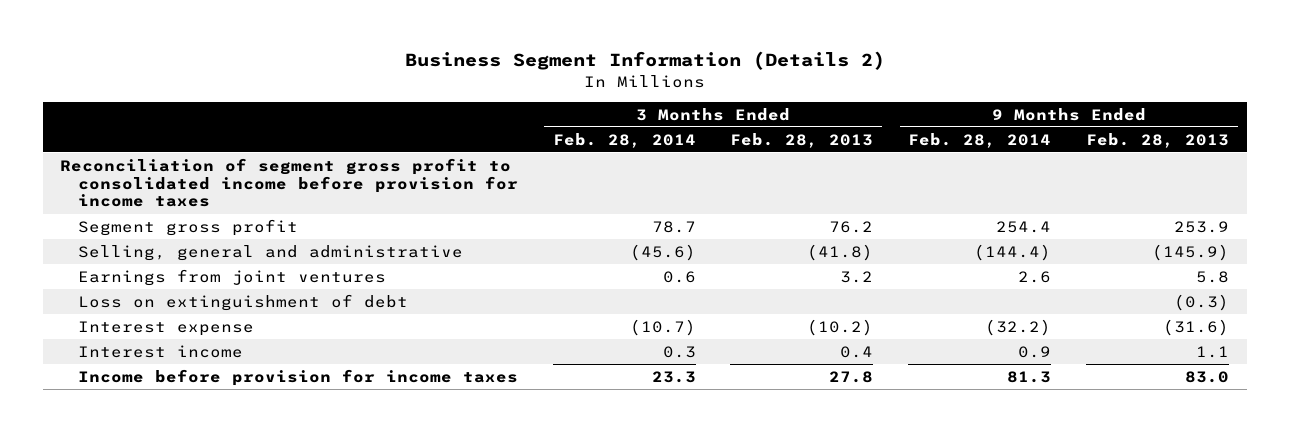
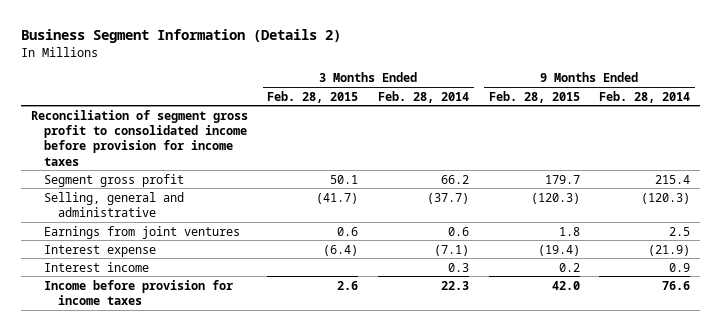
[730,132,874,148] Feb. 28, 2013 -> none
[1086,132,1230,148] Feb. 28, 2013 -> none
none -> [267,90,359,103] Feb. 28, 2015
none -> [488,90,580,103] Feb. 28, 2015
[77,293,408,311] Loss on extinguishment of debt -> none
[651,220,696,233] 78.7 -> [441,174,470,184] 66.2
[996,220,1052,233] 254.4 -> [655,174,691,184] 215.4
[629,243,696,261] (45.6) -> [427,192,470,204] (37.7)
[974,243,1052,261] (144.4) -> [641,192,691,204] (120.3)
[1018,270,1052,283] 2.6 -> [669,226,691,236] 2.5
[629,318,696,336] (10.7) -> [434,244,470,256] (7.1)
[985,318,1052,336] (32.2) -> [648,244,691,256] (21.9)
[651,370,696,383] 23.3 -> [441,280,470,290] 22.3
[1007,370,1052,383] 81.3 -> [662,280,691,290] 76.6

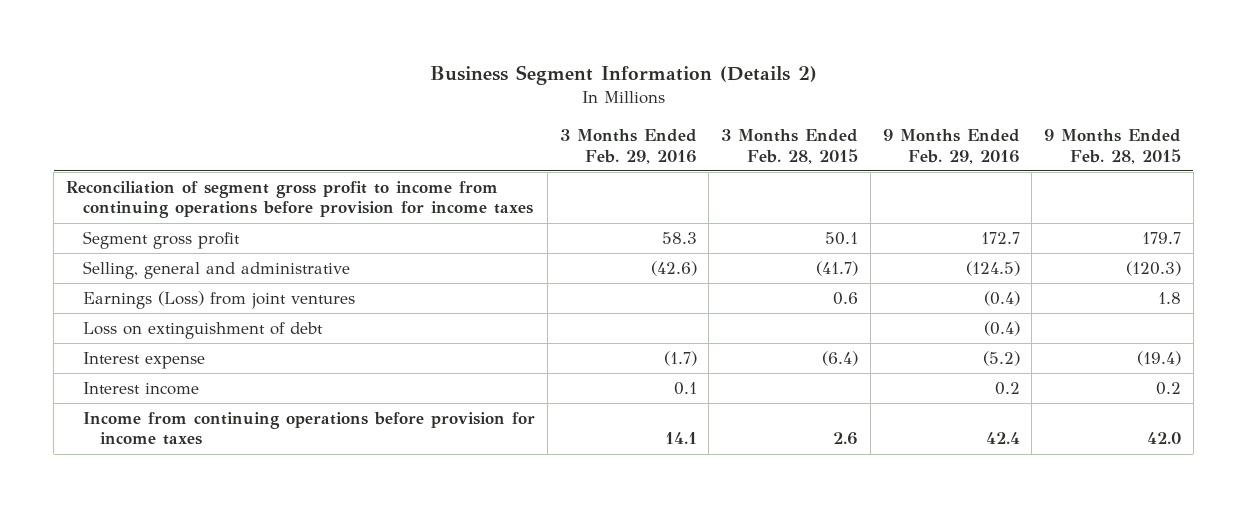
[378,90,470,103] Feb. 28, 2014 -> none
[599,90,691,103] Feb. 28, 2014 -> none
none -> [559,128,697,164] 3 Months Ended Feb. 29, 2016
none -> [882,128,1020,164] 9 Months Ended Feb. 29, 2016
[30,109,248,166] Reconciliation of segment gross profit to consolidated income before provision for income taxes -> [66,180,534,219] Reconciliation of segment gross profit to income from continuing operations before provision for income taxes
[44,225,241,239] Earnings from joint ventures -> [83,290,356,309] Earnings (Loss) from joint ventures
none -> [83,321,324,339] Loss on extinguishment of debt
[44,279,234,305] Income before provision for income taxes -> [83,411,536,446] Income from continuing operations before provision for income taxes

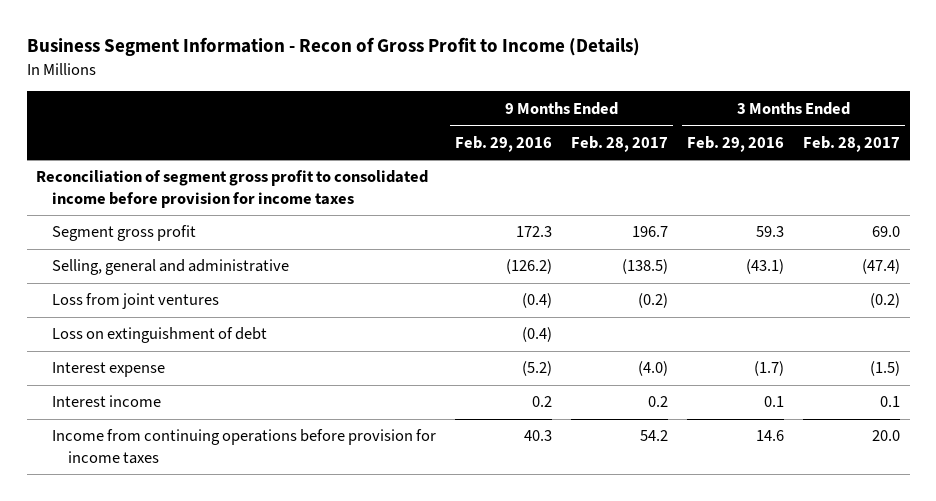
[429,65,817,86] Business Segment Information (Details 2) -> [26,37,640,57] Business Segment Information - Recon of Gross Profit to Income (Details)
[721,128,859,164] 3 Months Ended Feb. 28, 2015 -> none
[1043,128,1181,164] 9 Months Ended Feb. 28, 2015 -> none
none -> [571,135,669,152] Feb. 28, 2017
none -> [803,135,901,152] Feb. 28, 2017
[66,180,534,219] Reconciliation of segment gross profit to income from continuing operations before provision for income taxes -> [36,170,429,208] Reconciliation of segment gross profit to consolidated income before provision for income taxes
[661,231,697,244] 58.3 -> [756,226,785,238] 59.3
[980,231,1020,244] 172.7 -> [516,226,553,238] 172.3
[650,260,697,276] (42.6) -> [746,259,785,275] (43.1)
[965,260,1020,276] (124.5) -> [506,259,553,275] (126.2)
[83,290,356,309] Earnings (Loss) from joint ventures -> [52,293,220,310] Loss from joint ventures
[664,432,697,445] 14.1 -> [756,430,785,442] 14.6
[985,432,1020,445] 42.4 -> [524,430,553,442] 40.3

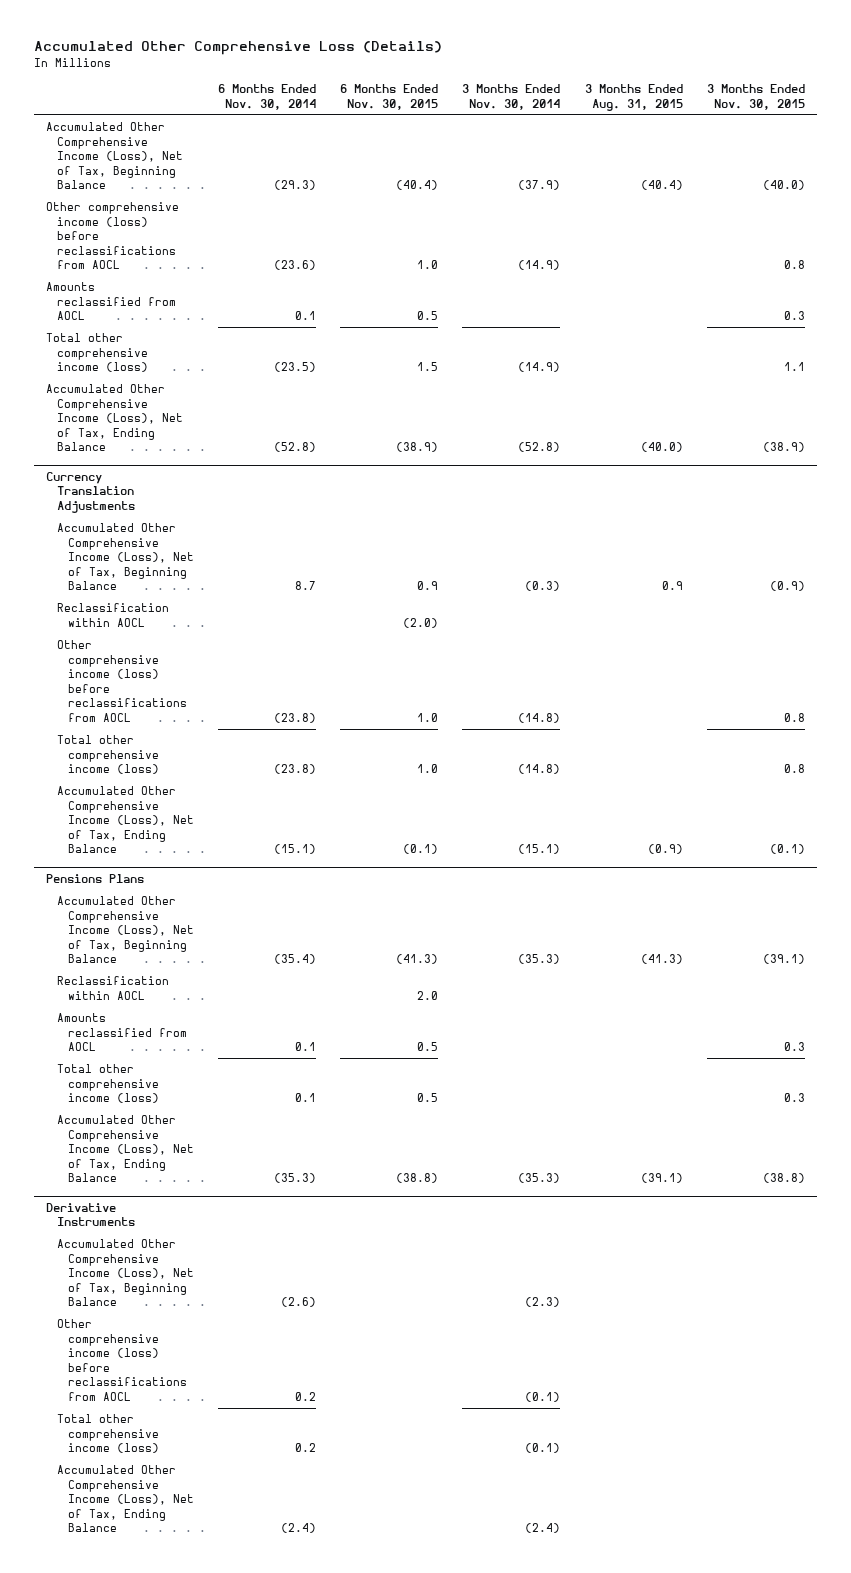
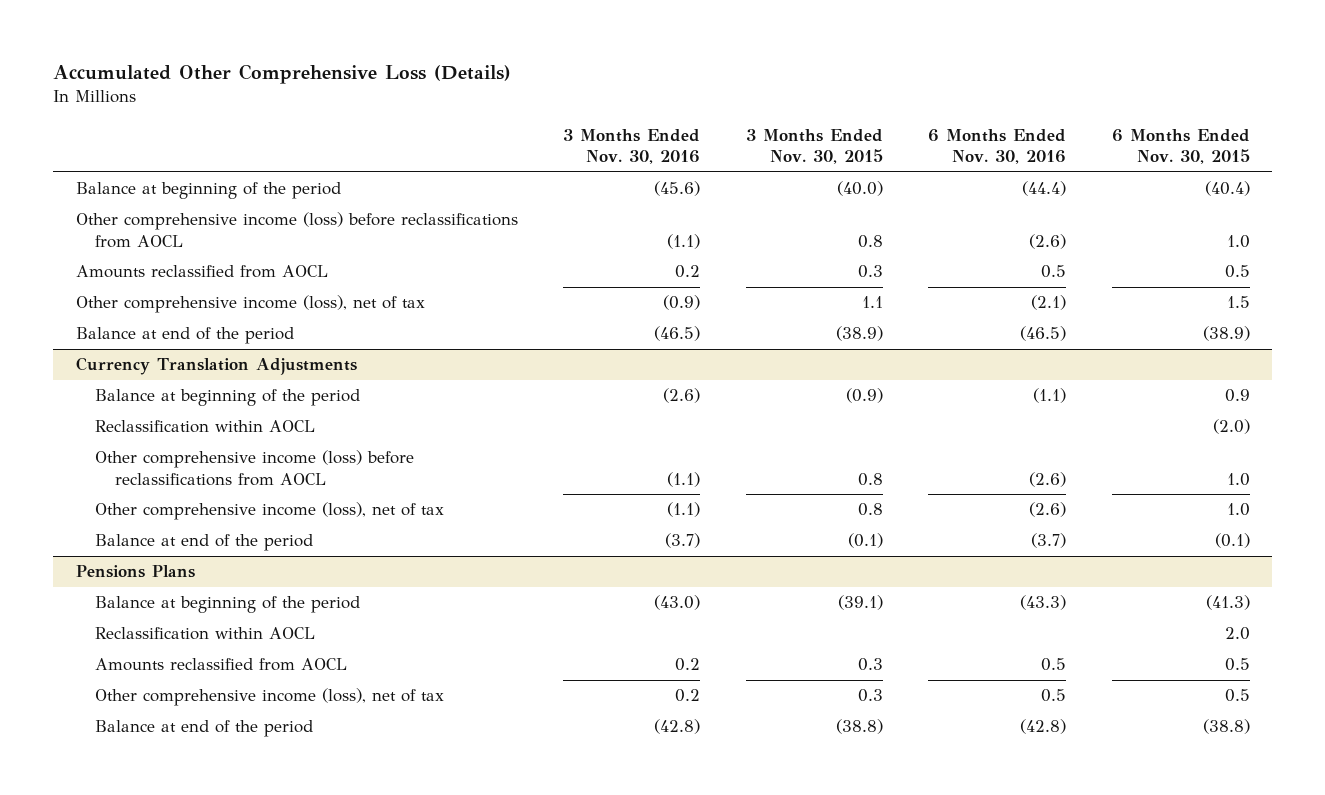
[218,84,317,110] 6 Months Ended Nov. 30, 2014 -> none
[462,84,561,110] 3 Months Ended Nov. 30, 2014 -> none
[584,84,683,111] 3 Months Ended Aug. 31, 2015 -> none
none -> [563,128,701,164] 3 Months Ended Nov. 30, 2016
none -> [928,128,1067,164] 6 Months Ended Nov. 30, 2016
[46,122,184,190] Accumulated Other Comprehensive Income (Loss), Net of Tax, Beginning Balance -> [75,182,341,200] Balance at beginning of the period
[46,333,149,373] Total other comprehensive income (loss) -> [75,295,425,314] Other comprehensive income (loss), net of tax
[46,384,184,452] Accumulated Other Comprehensive Income (Loss), Net of Tax, Ending Balance -> [75,327,294,345] Balance at end of the period
[57,523,195,591] Accumulated Other Comprehensive Income (Loss), Net of Tax, Beginning Balance -> [95,389,361,407] Balance at beginning of the period
[57,735,160,775] Total other comprehensive income (loss) -> [95,502,445,521] Other comprehensive income (loss), net of tax
[57,786,195,854] Accumulated Other Comprehensive Income (Loss), Net of Tax, Ending Balance -> [95,534,314,552] Balance at end of the period
[57,896,195,964] Accumulated Other Comprehensive Income (Loss), Net of Tax, Beginning Balance -> [95,596,361,614] Balance at beginning of the period
[46,1202,136,1227] Derivative Instruments -> none
[57,1239,195,1307] Accumulated Other Comprehensive Income (Loss), Net of Tax, Beginning Balance -> none
[57,1319,188,1401] Other comprehensive income (loss) before reclassifications from AOCL -> none
[57,1414,160,1454] Total other comprehensive income (loss) -> none
[57,1465,195,1533] Accumulated Other Comprehensive Income (Loss), Net of Tax, Ending Balance -> none
[57,1064,160,1104] Total other comprehensive income (loss) -> [95,688,445,707] Other comprehensive income (loss), net of tax
[57,1115,195,1183] Accumulated Other Comprehensive Income (Loss), Net of Tax, Ending Balance -> [95,720,314,738] Balance at end of the period

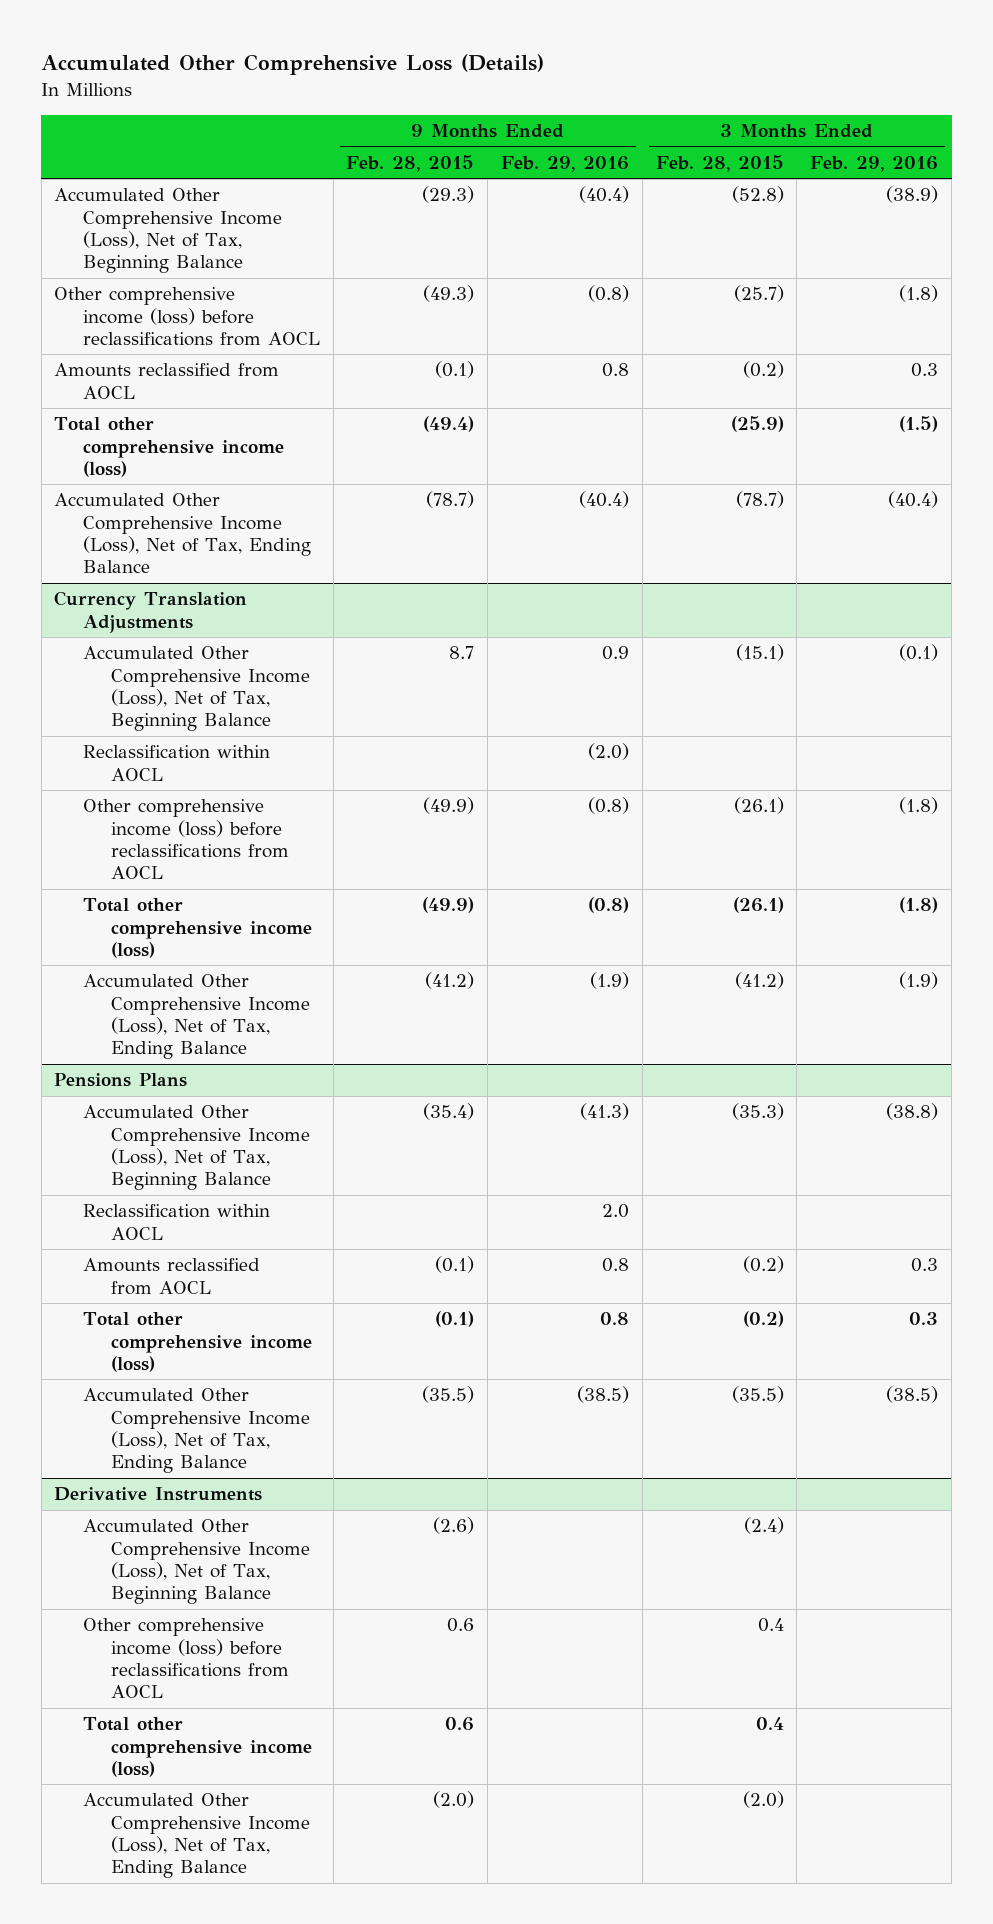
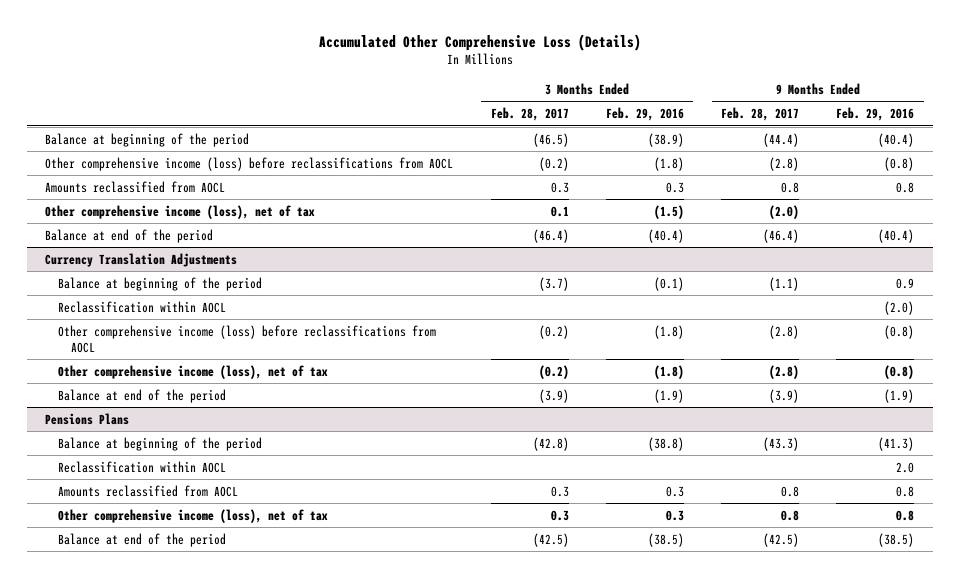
[346,154,475,172] Feb. 28, 2015 -> none
[655,154,784,172] Feb. 28, 2015 -> none
none -> [490,107,569,122] Feb. 28, 2017
none -> [721,107,800,122] Feb. 28, 2017
[54,188,282,274] Accumulated Other Comprehensive Income (Loss), Net of Tax, Beginning Balance -> [45,132,250,147] Balance at beginning of the period
[54,417,284,477] Total other comprehensive income (loss) -> [45,204,316,219] Other comprehensive income (loss), net of tax
[54,493,311,574] Accumulated Other Comprehensive Income (Loss), Net of Tax, Ending Balance -> [45,228,214,243] Balance at end of the period
[82,646,310,732] Accumulated Other Comprehensive Income (Loss), Net of Tax, Beginning Balance -> [58,276,263,291] Balance at beginning of the period
[82,898,312,958] Total other comprehensive income (loss) -> [58,364,329,379] Other comprehensive income (loss), net of tax
[82,974,310,1060] Accumulated Other Comprehensive Income (Loss), Net of Tax, Ending Balance -> [58,388,227,403] Balance at end of the period
[82,1105,310,1191] Accumulated Other Comprehensive Income (Loss), Net of Tax, Beginning Balance -> [58,436,263,451] Balance at beginning of the period
[54,1487,263,1502] Derivative Instruments -> none
[82,1519,310,1605] Accumulated Other Comprehensive Income (Loss), Net of Tax, Beginning Balance -> none
[82,1618,289,1699] Other comprehensive income (loss) before reclassifications from AOCL -> none
[82,1717,312,1777] Total other comprehensive income (loss) -> none
[82,1793,310,1879] Accumulated Other Comprehensive Income (Loss), Net of Tax, Ending Balance -> none
[82,1312,312,1372] Total other comprehensive income (loss) -> [58,508,329,523] Other comprehensive income (loss), net of tax
[82,1388,310,1474] Accumulated Other Comprehensive Income (Loss), Net of Tax, Ending Balance -> [58,532,227,547] Balance at end of the period

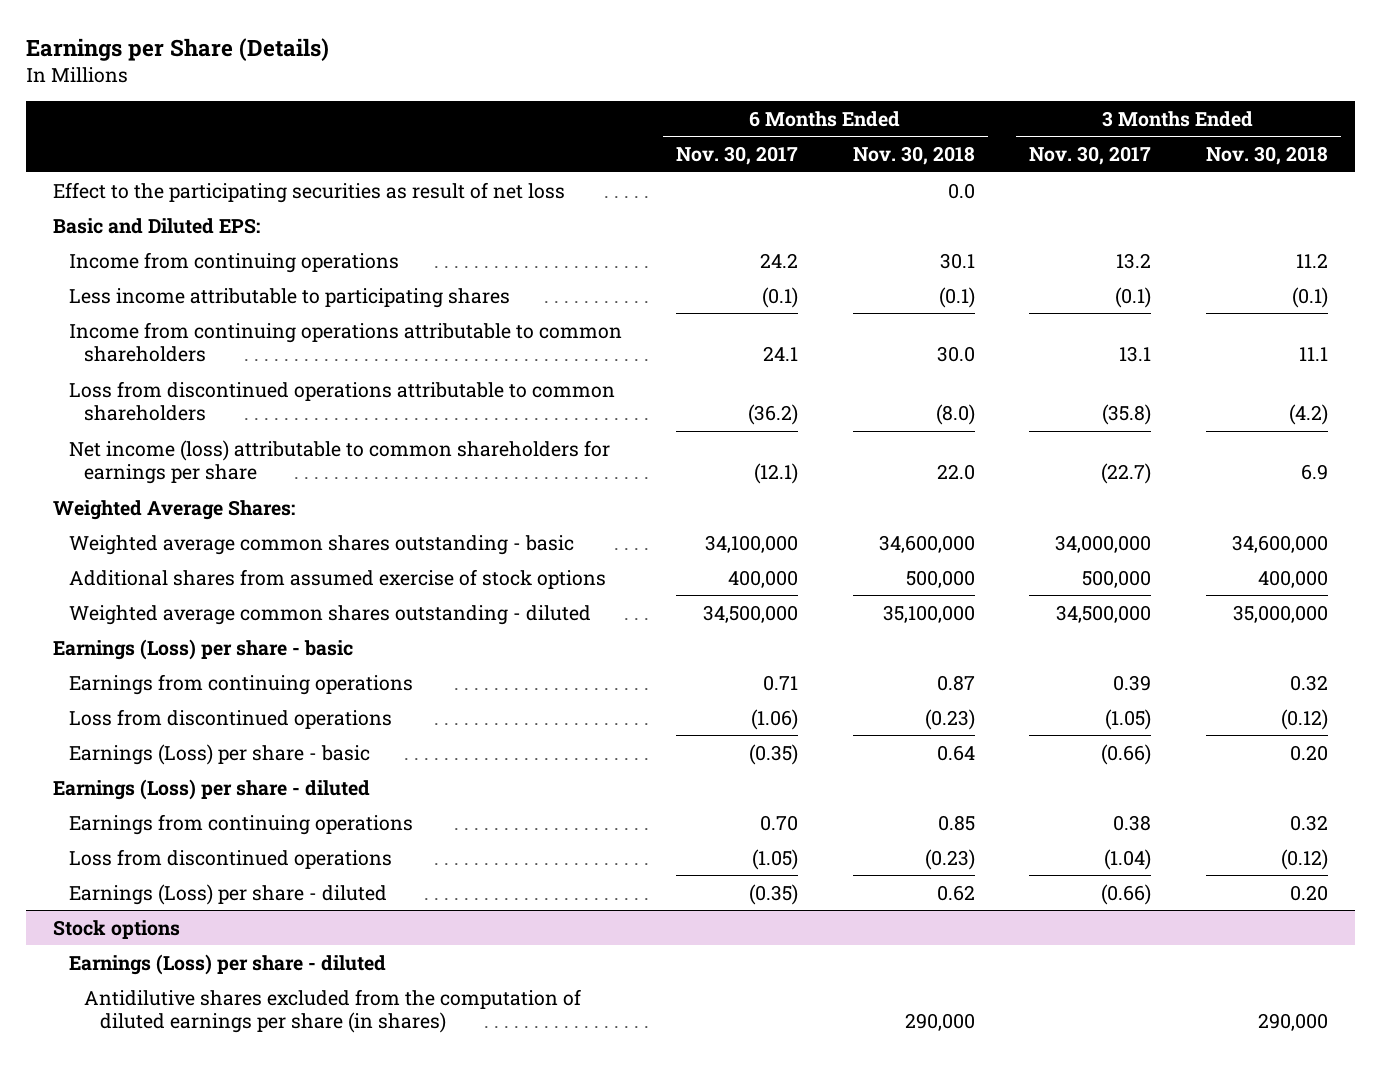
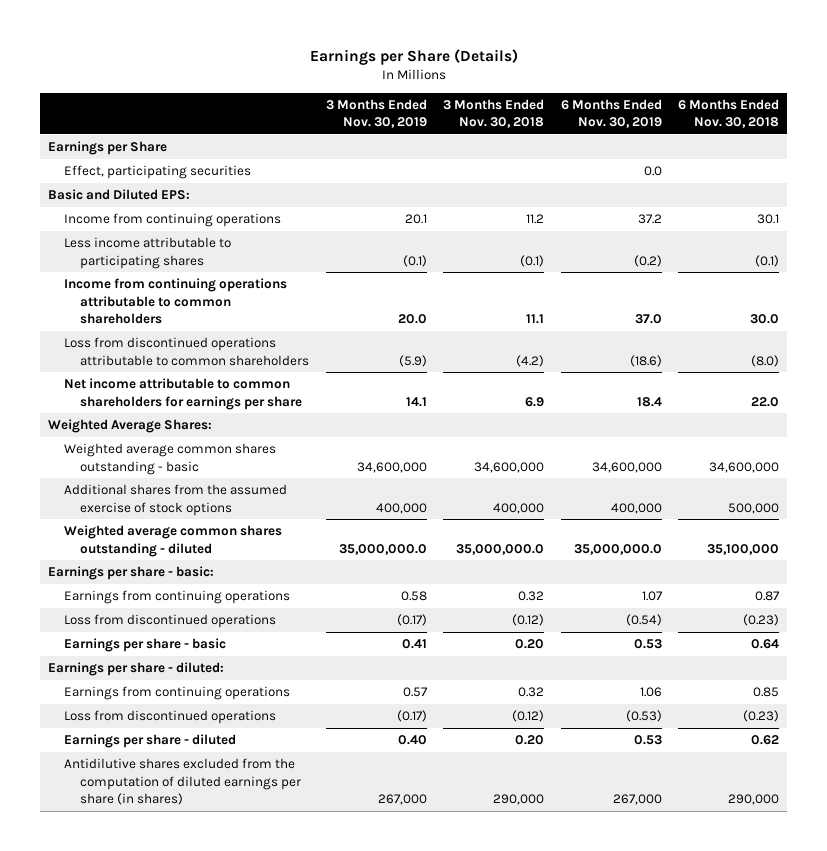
[676,145,799,165] Nov. 30, 2017 -> none
[1029,145,1152,165] Nov. 30, 2017 -> none
none -> [325,98,427,129] 3 Months Ended Nov. 30, 2019
none -> [560,98,662,129] 6 Months Ended Nov. 30, 2019
[52,181,565,203] Effect to the participating securities as result of net loss -> none
none -> [48,141,168,156] Earnings per Share
none -> [64,165,252,180] Effect, participating securities
[68,439,610,485] Net income (loss) attributable to common shareholders for earnings per share -> [64,378,303,410] Net income attributable to common shareholders for earnings per share
[68,568,606,589] Additional shares from assumed exercise of stock options -> [64,484,288,516] Additional shares from the assumed exercise of stock options
[1232,604,1328,623] 35,000,000 -> [456,543,545,555] 35,000,000.0
[52,638,353,660] Earnings (Loss) per share - basic -> [48,566,215,581] Earnings per share - basic:
[68,743,370,765] Earnings (Loss) per share - basic -> [64,638,227,653] Earnings per share - basic
[52,778,370,800] Earnings (Loss) per share - diluted -> [48,662,225,677] Earnings per share - diluted:
[52,919,180,939] Stock options -> none
[68,953,386,975] Earnings (Loss) per share - diluted -> none
[68,883,387,905] Earnings (Loss) per share - diluted -> [64,734,237,749] Earnings per share - diluted

